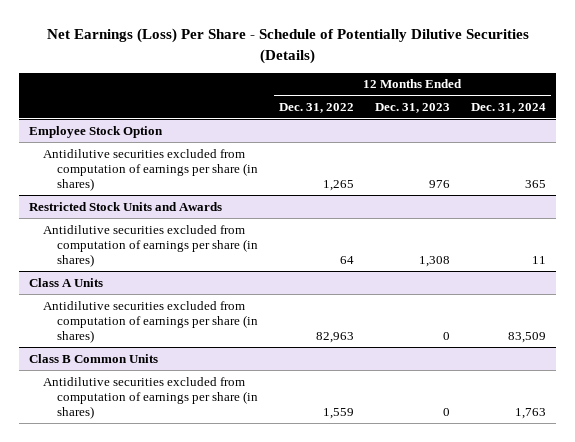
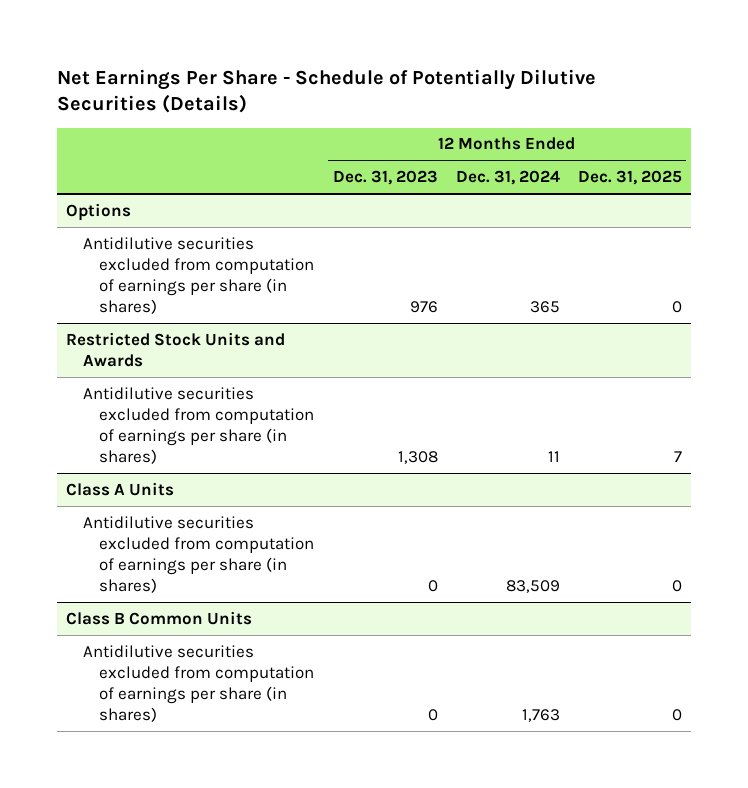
[46,28,529,64] Net Earnings (Loss) Per Share - Schedule of Potentially Dilutive Securities (Details) -> [56,68,596,114] Net Earnings Per Share - Schedule of Potentially Dilutive Securities (Details)
[278,102,354,113] Dec. 31, 2022 -> none
none -> [577,170,682,186] Dec. 31, 2025
[29,125,164,138] Employee Stock Option -> [66,202,132,221] Options

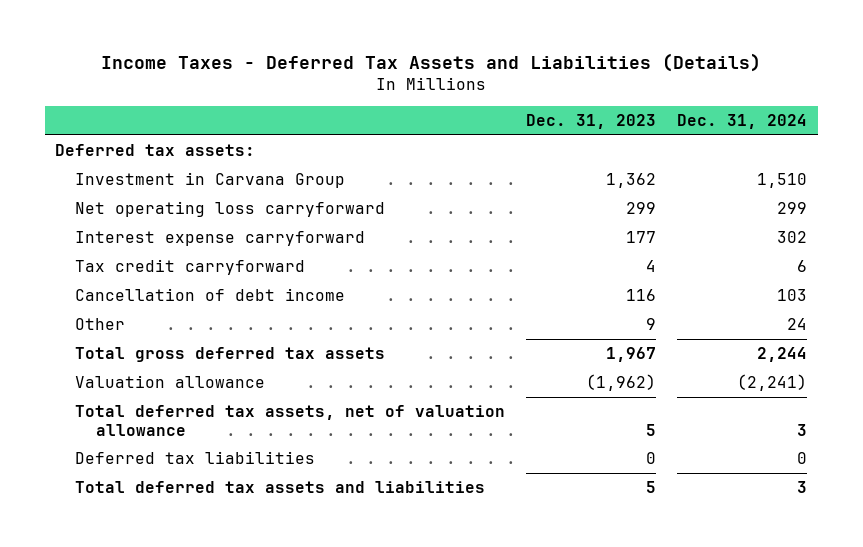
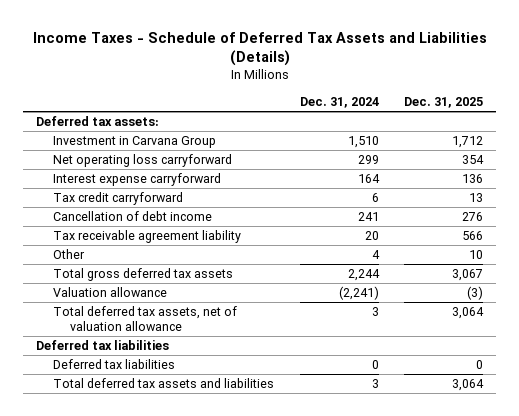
[101,52,762,72] Income Taxes - Deferred Tax Assets and Liabilities (Details) -> [32,31,487,67] Income Taxes - Schedule of Deferred Tax Assets and Liabilities (Details)
[526,113,657,129] Dec. 31, 2023 -> none
none -> [404,97,484,109] Dec. 31, 2025
[777,231,808,244] 302 -> [357,174,380,184] 164
[777,289,808,302] 103 -> [357,212,379,222] 241
none -> [53,230,242,244] Tax receivable agreement liability
[787,318,808,331] 24 -> [371,250,380,260] 4
none -> [36,340,170,351] Deferred tax liabilities

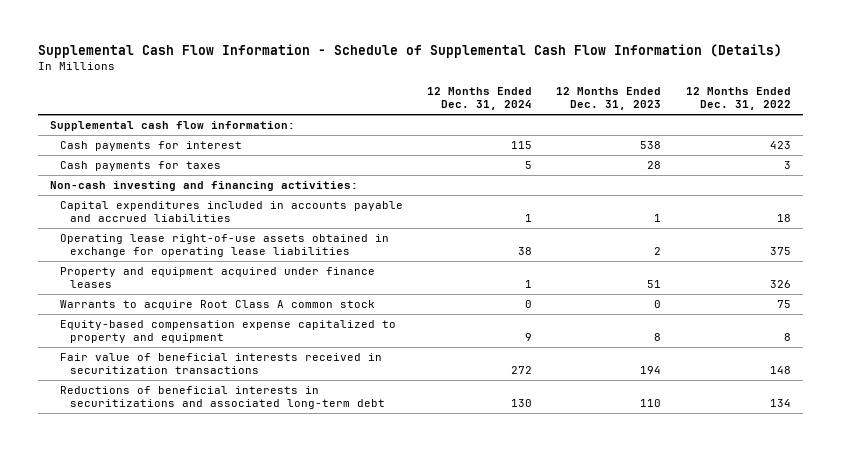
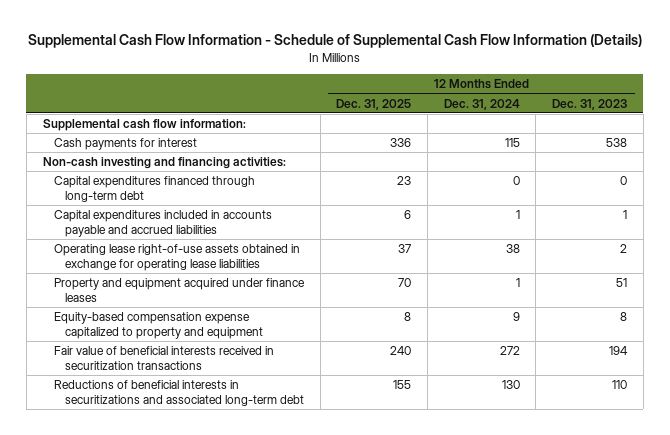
[685,87,791,111] 12 Months Ended Dec. 31, 2022 -> none
none -> [336,98,412,110] Dec. 31, 2025
[59,161,221,172] Cash payments for taxes -> none
none -> [53,176,255,202] Capital expenditures financed through long-term debt
[59,300,375,311] Warrants to acquire Root Class A common stock -> none

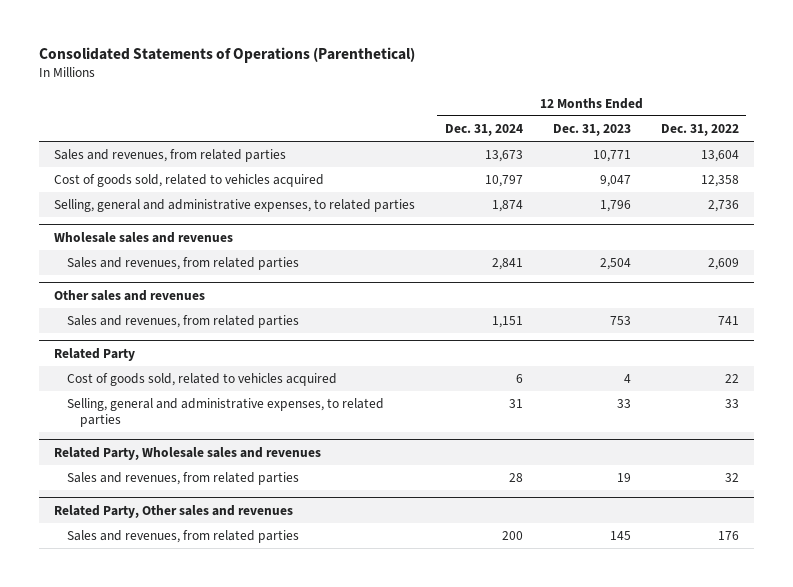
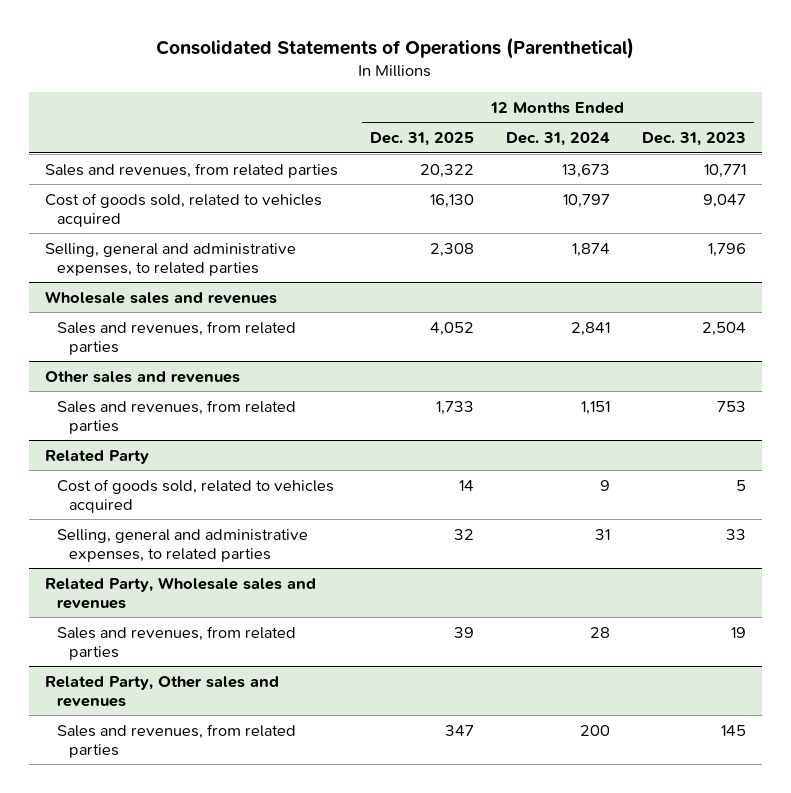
[660,123,739,136] Dec. 31, 2022 -> none
none -> [369,132,474,147] Dec. 31, 2025
[515,374,523,384] 6 -> [599,479,610,491] 9
[623,374,631,384] 4 -> [735,479,746,491] 5

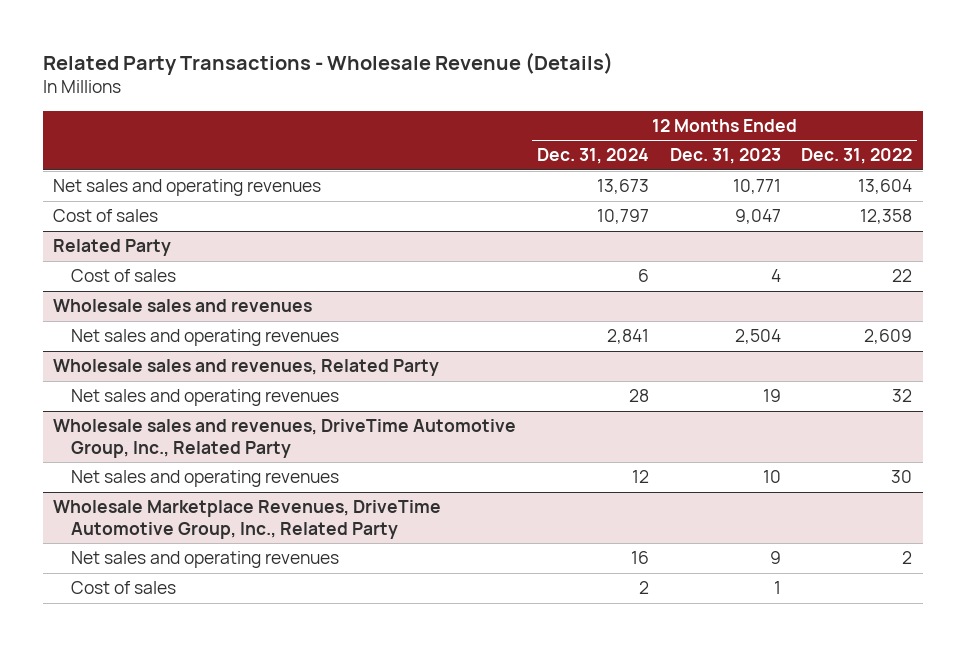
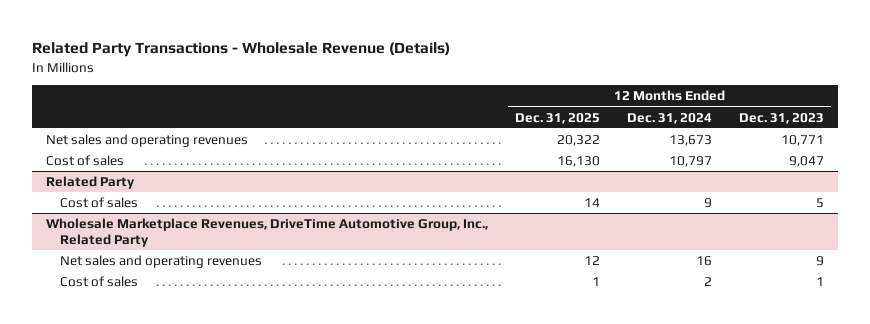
[801,148,913,165] Dec. 31, 2022 -> none
none -> [515,112,601,124] Dec. 31, 2025
[52,299,312,313] Wholesale sales and revenues -> none
[70,329,339,347] Net sales and operating revenues -> none
[52,359,439,377] Wholesale sales and revenues, Related Party -> none
[70,389,339,407] Net sales and operating revenues -> none
[52,419,516,459] Wholesale sales and revenues, DriveTime Automotive Group, Inc., Related Party -> none
[70,470,339,488] Net sales and operating revenues -> none
[637,269,649,283] 6 -> [704,198,713,209] 9
[770,269,781,283] 4 -> [816,198,825,209] 5

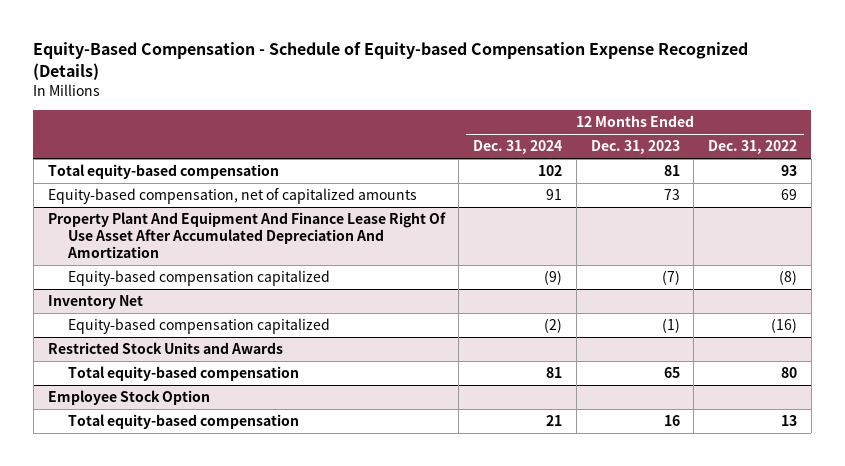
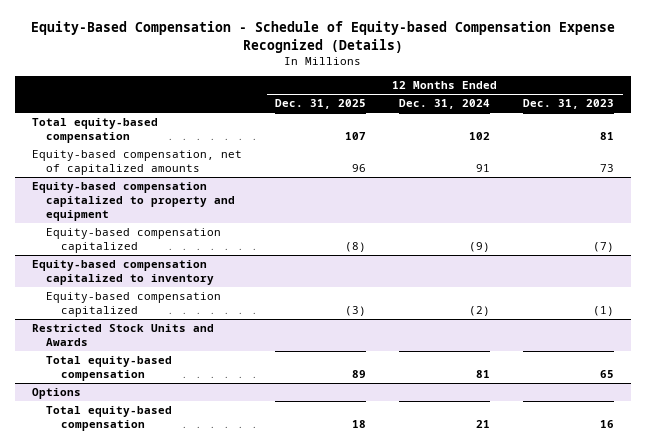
[708,140,798,155] Dec. 31, 2022 -> none
none -> [274,99,366,110] Dec. 31, 2025
[47,212,446,259] Property Plant And Equipment And Finance Lease Right Of Use Asset After Accumulated Depreciation And Amortization -> [31,182,236,222] Equity-based compensation capitalized to property and equipment
[47,295,143,310] Inventory Net -> [31,260,215,286] Equity-based compensation capitalized to inventory
[47,390,210,406] Employee Stock Option -> [31,388,81,400] Options

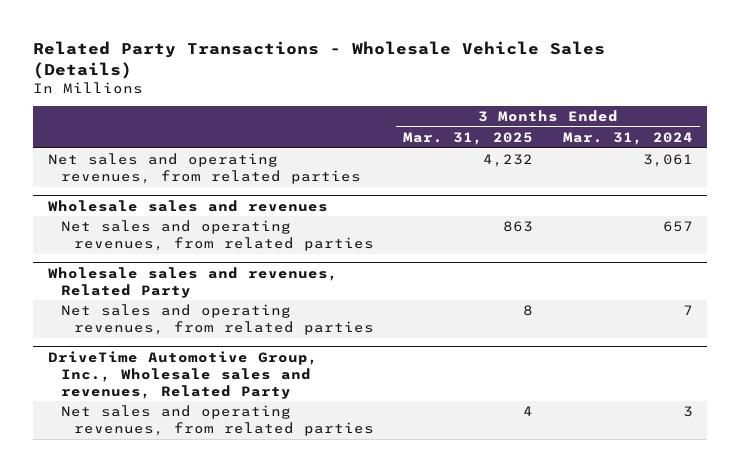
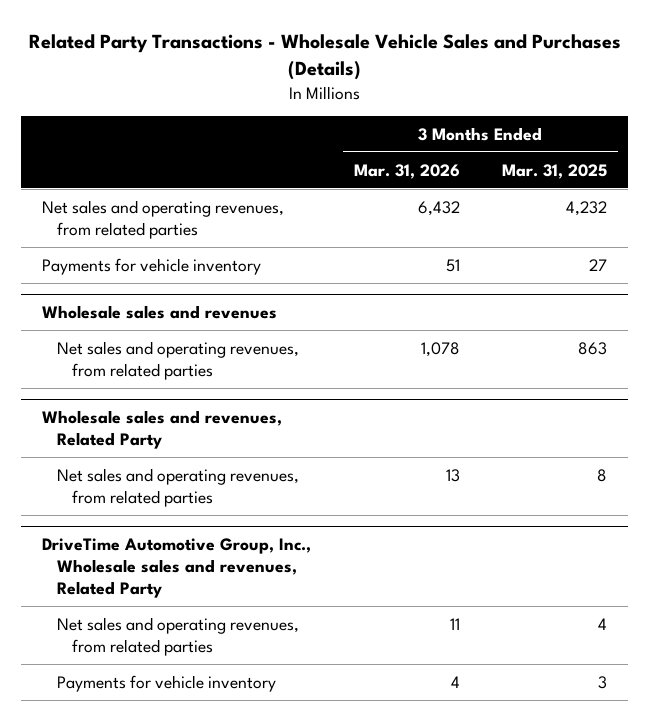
[33,40,606,79] Related Party Transactions - Wholesale Vehicle Sales (Details) -> [28,34,621,81] Related Party Transactions - Wholesale Vehicle Sales and Purchases (Details)
[562,131,693,145] Mar. 31, 2024 -> none
none -> [353,163,460,179] Mar. 31, 2026
none -> [42,257,262,275] Payments for vehicle inventory
none -> [57,674,277,692] Payments for vehicle inventory

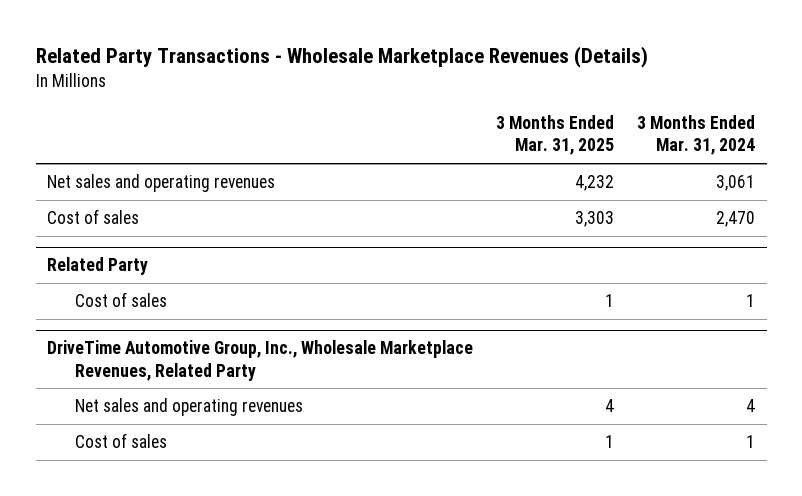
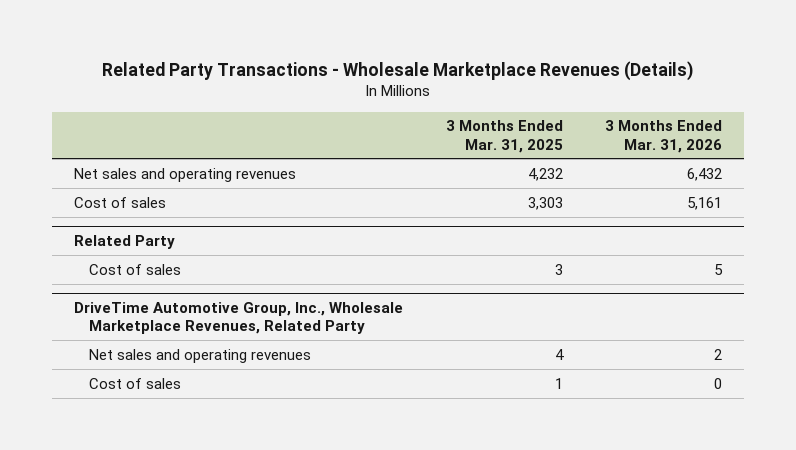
[637,115,756,156] 3 Months Ended Mar. 31, 2024 -> none
none -> [605,120,723,153] 3 Months Ended Mar. 31, 2026
[605,294,615,308] 1 -> [554,263,563,275] 3

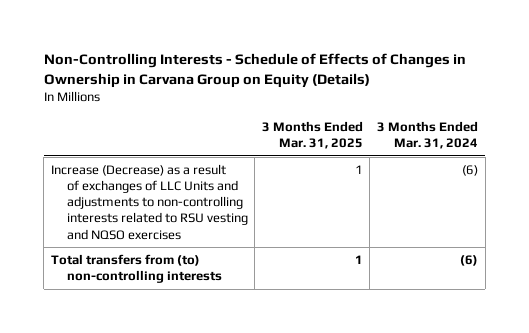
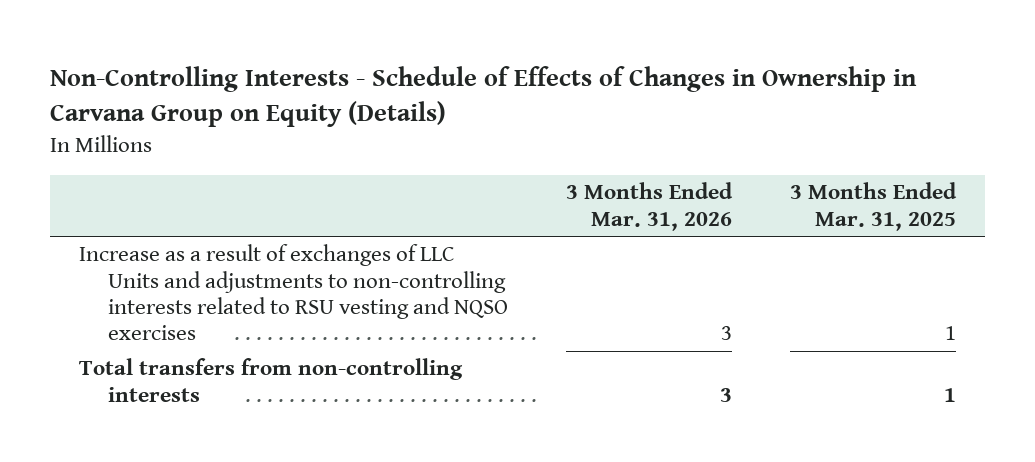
[376,120,478,149] 3 Months Ended Mar. 31, 2024 -> none
none -> [565,182,733,231] 3 Months Ended Mar. 31, 2026
[51,164,248,240] Increase (Decrease) as a result of exchanges of LLC Units and adjustments to non-controlling interests related to RSU vesting and NQSO exercises -> [79,244,509,341] Increase as a result of exchanges of LLC Units and adjustments to non-controlling interests related to RSU vesting and NQSO exercises
[51,254,222,284] Total transfers from (to) non-controlling interests -> [79,358,464,402] Total transfers from non-controlling interests

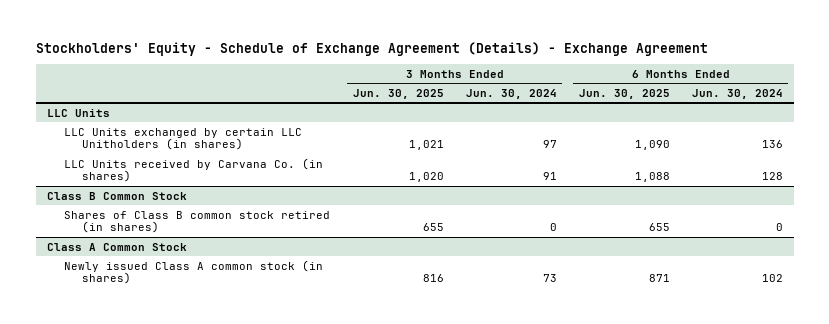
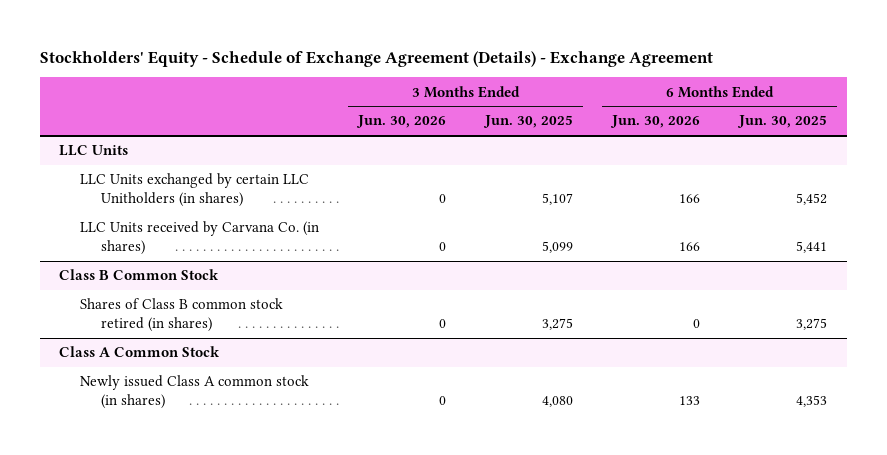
[465,88,557,99] Jun. 30, 2024 -> none
[691,88,783,99] Jun. 30, 2024 -> none
none -> [356,115,447,129] Jun. 30, 2026
none -> [610,115,701,129] Jun. 30, 2026
[408,140,444,151] 1,021 -> [542,193,574,206] 5,107
[634,140,670,151] 1,090 -> [796,193,828,206] 5,452
[408,172,444,183] 1,020 -> [542,241,574,254] 5,099
[634,172,670,183] 1,088 -> [796,241,828,254] 5,441
[422,223,444,232] 655 -> [542,318,574,331] 3,275
[648,223,670,232] 655 -> [796,318,828,331] 3,275
[422,274,444,283] 816 -> [542,396,574,408] 4,080
[648,274,670,283] 871 -> [796,395,828,408] 4,353

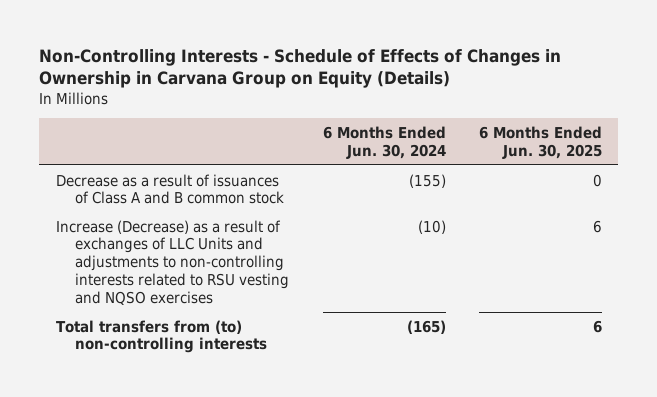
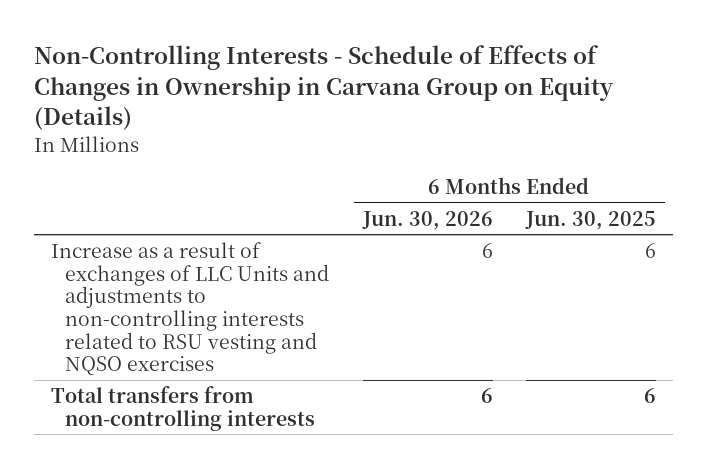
[322,125,446,159] 6 Months Ended Jun. 30, 2024 -> none
none -> [361,210,493,230] Jun. 30, 2026
[55,173,285,205] Decrease as a result of issuances of Class A and B common stock -> none
[55,219,290,306] Increase (Decrease) as a result of exchanges of LLC Units and adjustments to non-controlling interests related to RSU vesting and NQSO exercises -> [50,241,329,376] Increase as a result of exchanges of LLC Units and adjustments to non-controlling interests related to RSU vesting and NQSO exercises
[55,319,268,354] Total transfers from (to) non-controlling interests -> [50,385,315,431] Total transfers from non-controlling interests

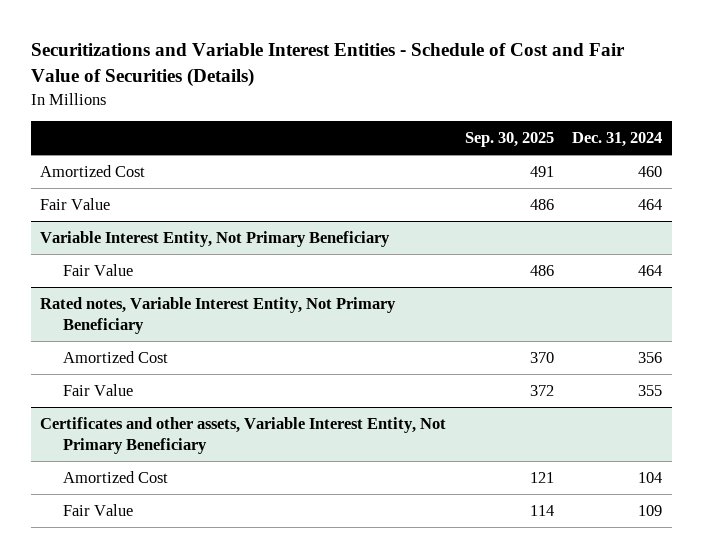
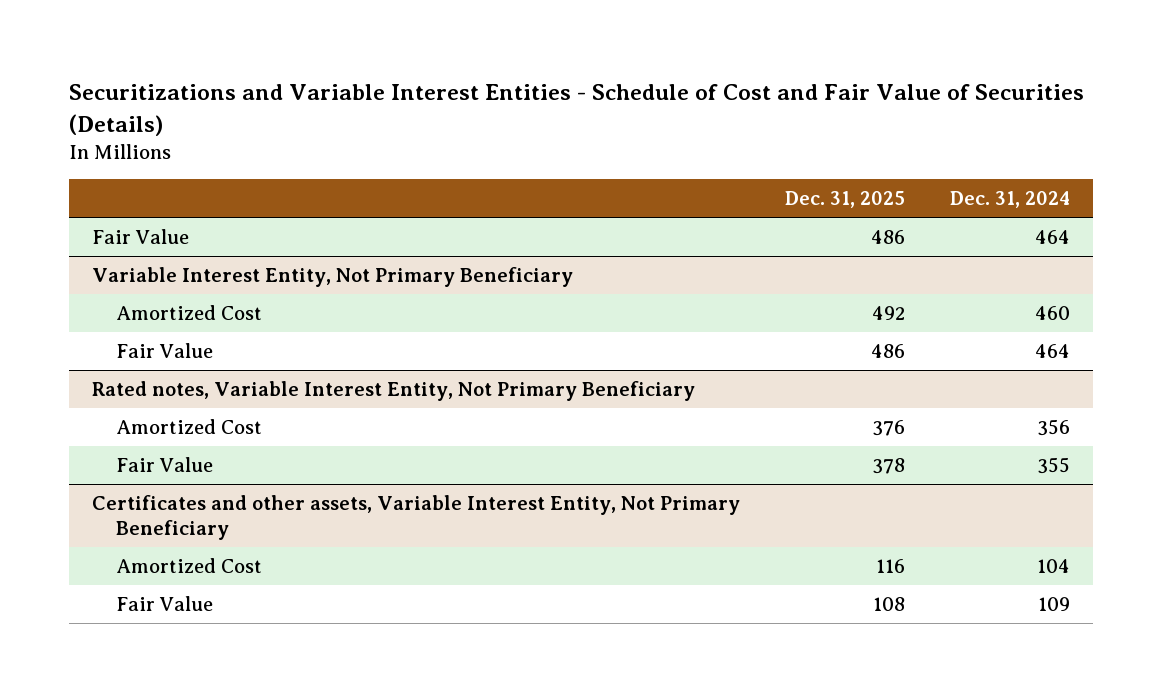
[464,131,554,147] Sep. 30, 2025 -> none
none -> [784,191,905,209] Dec. 31, 2025
[40,164,146,177] Amortized Cost -> none
none -> [115,304,262,320] Amortized Cost

